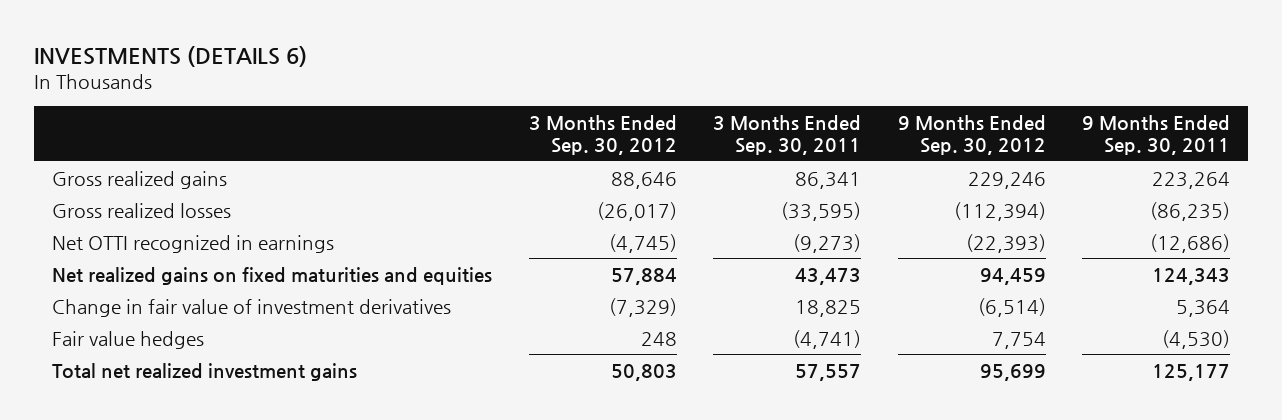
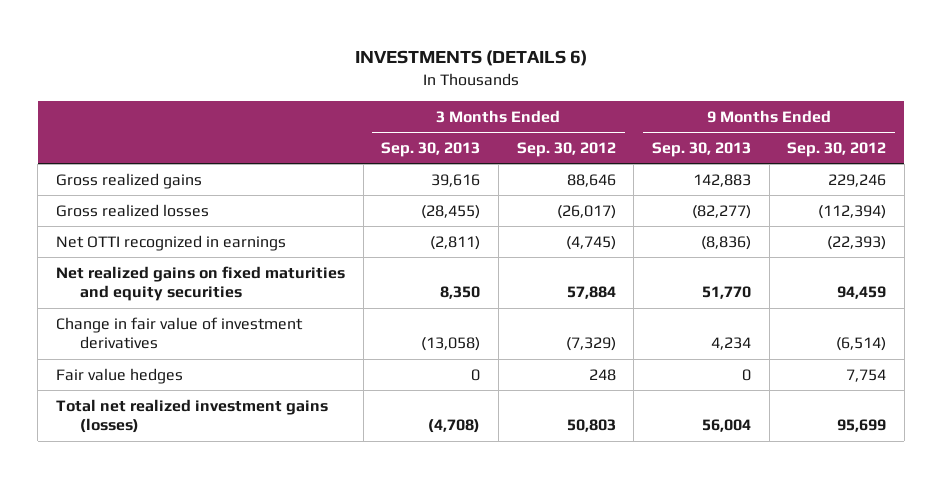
[713,114,862,155] 3 Months Ended Sep. 30, 2011 -> none
[1082,114,1231,155] 9 Months Ended Sep. 30, 2011 -> none
none -> [381,141,481,157] Sep. 30, 2013
none -> [651,141,751,157] Sep. 30, 2013
[52,266,493,285] Net realized gains on fixed maturities and equities -> [56,265,346,302] Net realized gains on fixed maturities and equity securities
[52,362,358,381] Total net realized investment gains -> [56,398,329,434] Total net realized investment gains (losses)

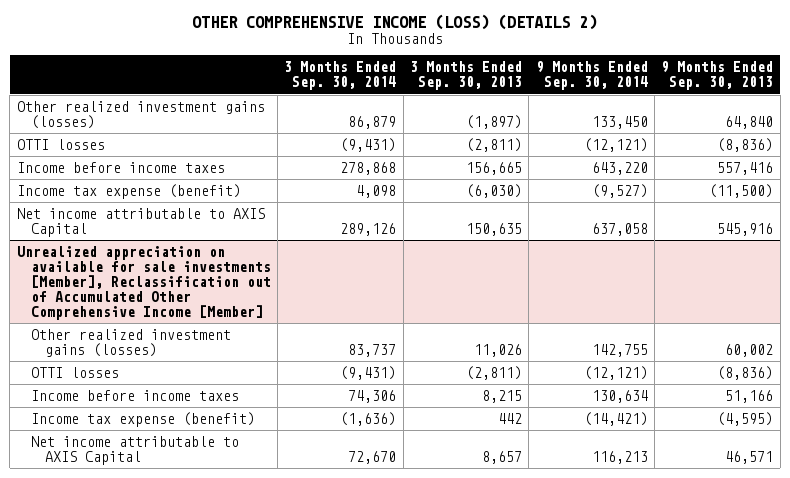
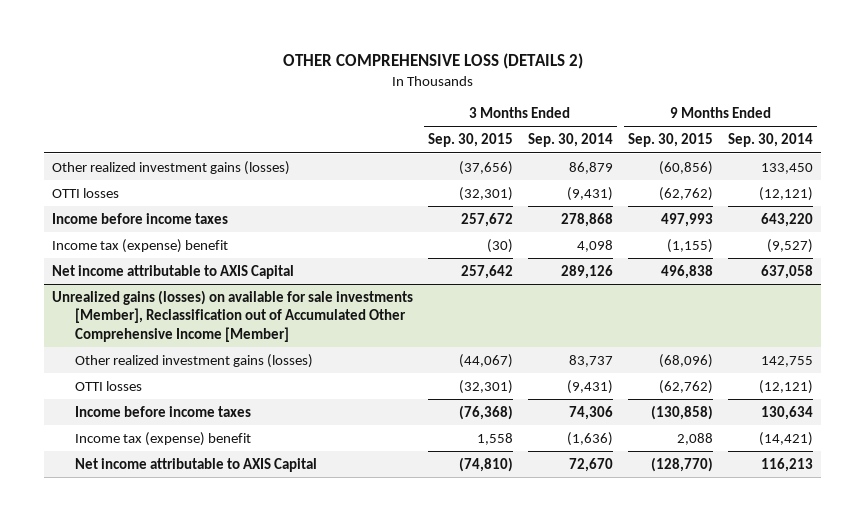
[191,13,597,30] OTHER COMPREHENSIVE INCOME (LOSS) (DETAILS 2) -> [282,53,583,70] OTHER COMPREHENSIVE LOSS (DETAILS 2)
[410,61,523,91] 3 Months Ended Sep. 30, 2013 -> none
[661,61,774,91] 9 Months Ended Sep. 30, 2013 -> none
none -> [427,133,513,148] Sep. 30, 2015
none -> [628,133,714,148] Sep. 30, 2015
[16,183,241,199] Income tax expense (benefit) -> [51,238,228,253] Income tax (expense) benefit
[16,245,271,320] Unrealized appreciation on available for sale investments [Member], Reclassification out of Accumulated Other Comprehensive Income [Member] -> [51,289,413,343] Unrealized gains (losses) on available for sale investments [Member], Reclassification out of Accumulated Other Comprehensive Income [Member]
[30,411,255,427] Income tax expense (benefit) -> [74,431,251,446] Income tax (expense) benefit

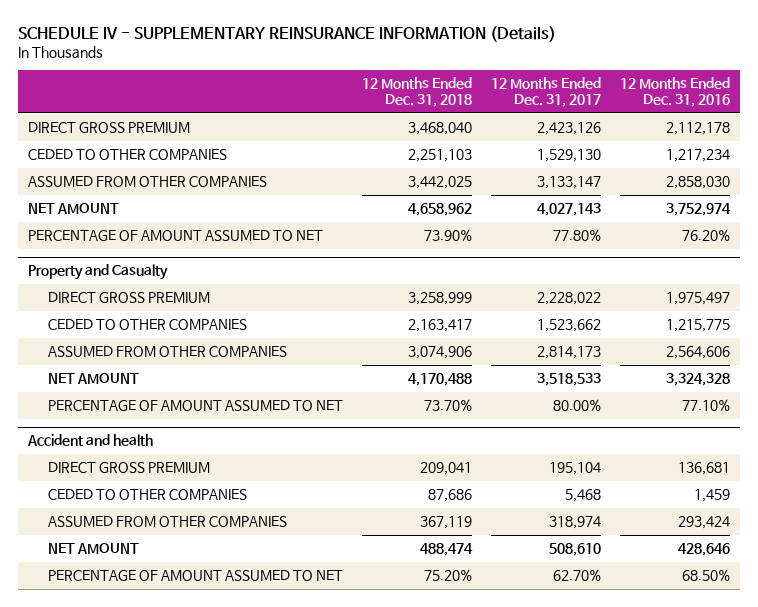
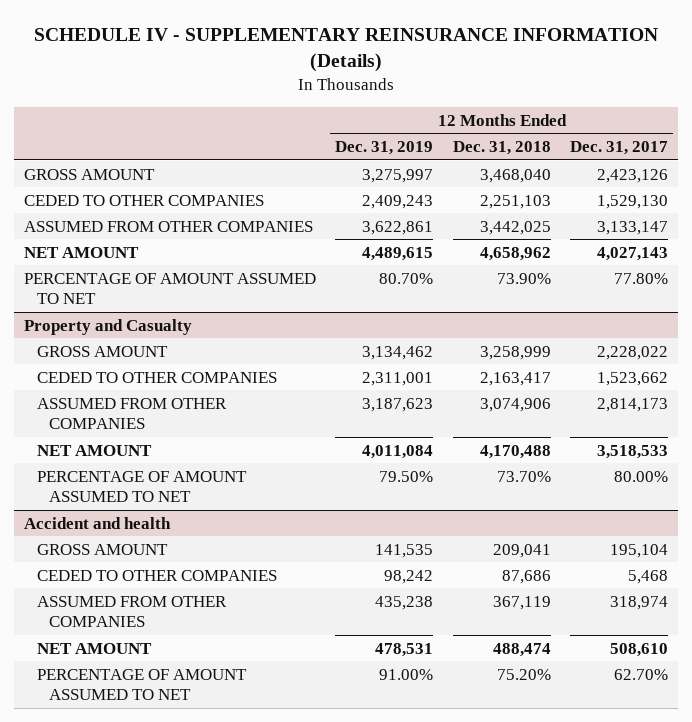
[620,77,731,108] 12 Months Ended Dec. 31, 2016 -> none
none -> [335,141,434,156] Dec. 31, 2019
[27,122,190,134] DIRECT GROSS PREMIUM -> [23,168,155,180] GROSS AMOUNT
[48,292,211,304] DIRECT GROSS PREMIUM -> [36,345,168,357] GROSS AMOUNT
[48,462,211,474] DIRECT GROSS PREMIUM -> [36,543,168,555] GROSS AMOUNT

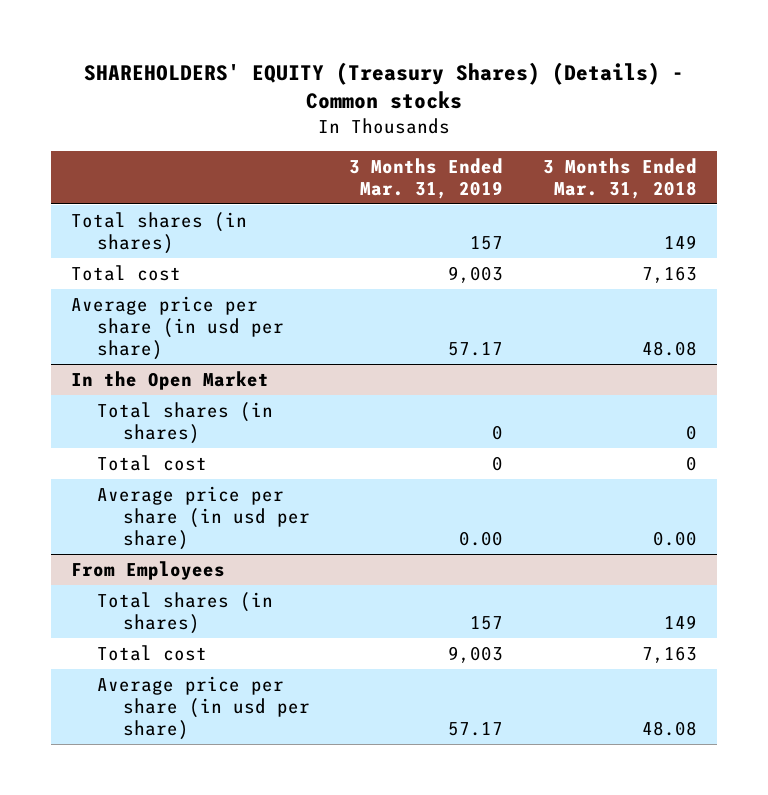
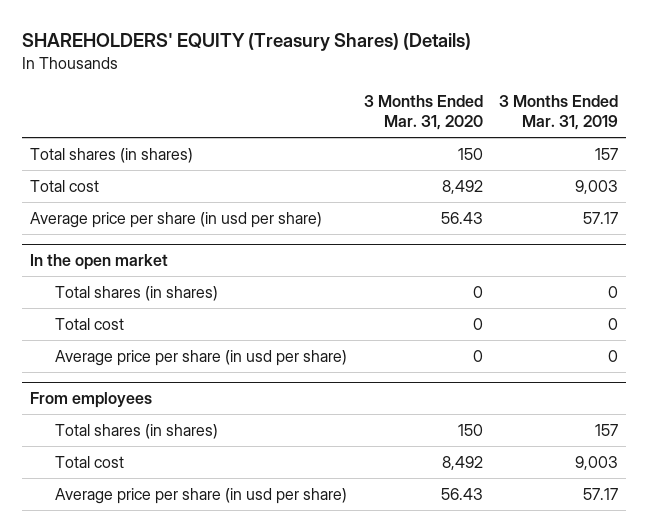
[84,61,685,110] SHAREHOLDERS' EQUITY (Treasury Shares) (Details) - Common stocks -> [22,33,472,52] SHAREHOLDERS' EQUITY (Treasury Shares) (Details)
[543,157,698,199] 3 Months Ended Mar. 31, 2018 -> none
none -> [363,94,483,131] 3 Months Ended Mar. 31, 2020
[71,370,270,390] In the Open Market -> [30,254,169,271] In the open market
[459,530,504,546] 0.00 -> [608,349,619,362] 0
[71,560,226,580] From Employees -> [30,392,153,409] From employees

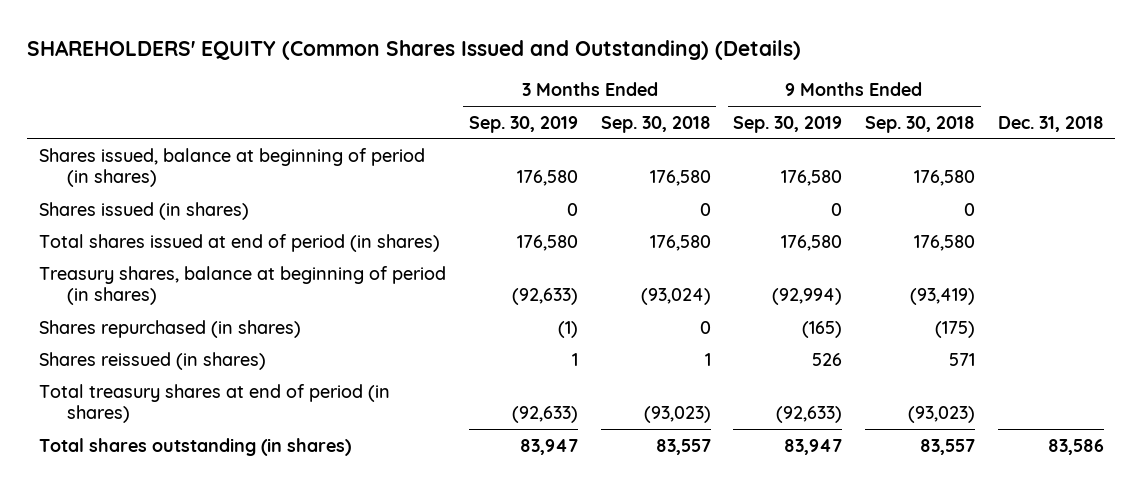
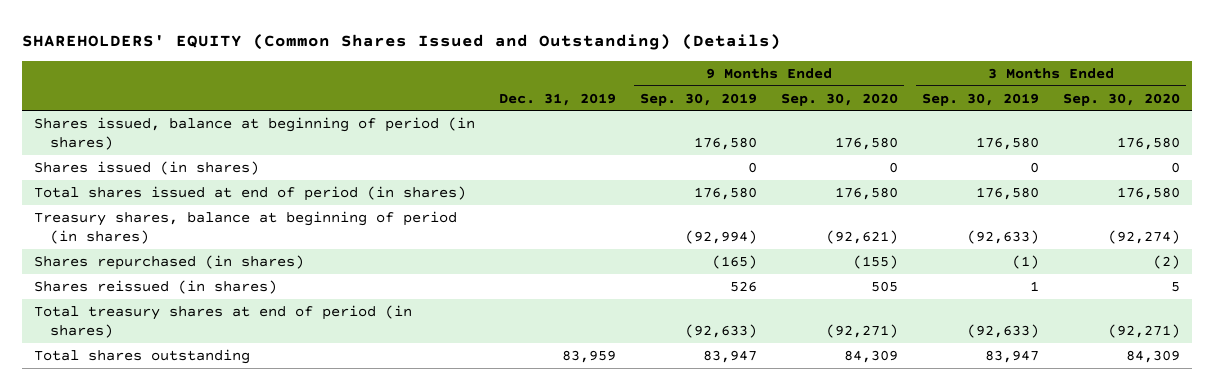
[600,115,711,133] Sep. 30, 2018 -> none
[865,115,976,133] Sep. 30, 2018 -> none
[997,115,1104,132] Dec. 31, 2018 -> none
none -> [498,92,616,106] Dec. 31, 2019
none -> [781,92,899,106] Sep. 30, 2020
none -> [1063,92,1181,106] Sep. 30, 2020
[38,437,351,456] Total shares outstanding (in shares) -> [33,348,250,364] Total shares outstanding

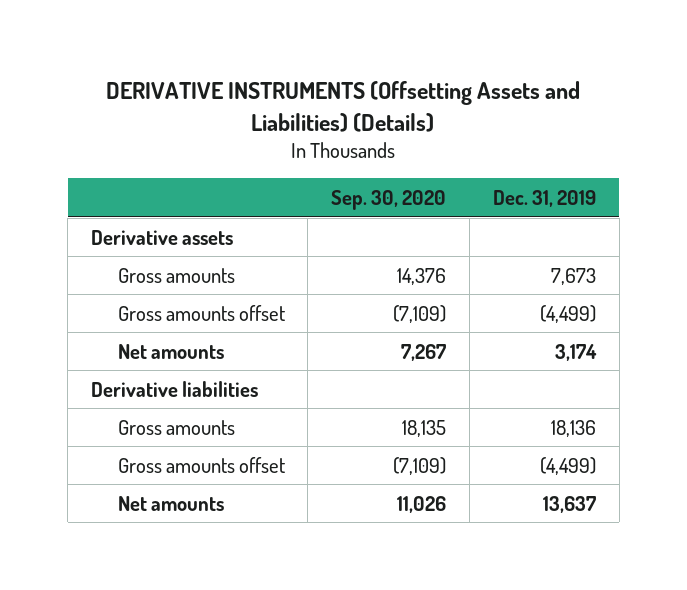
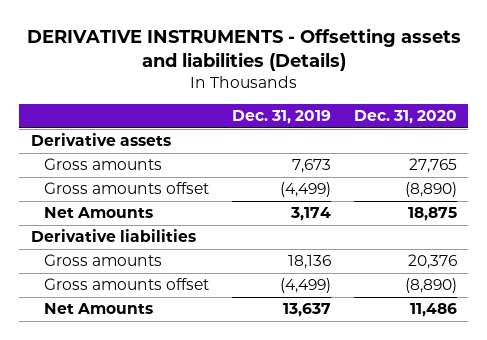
[106,81,581,132] DERIVATIVE INSTRUMENTS (Offsetting Assets and Liabilities) (Details) -> [26,28,461,72] DERIVATIVE INSTRUMENTS - Offsetting assets and liabilities (Details)
[331,189,447,210] Sep. 30, 2020 -> none
none -> [353,110,457,125] Dec. 31, 2020
[117,343,224,359] Net amounts -> [43,207,153,219] Net Amounts
[117,495,224,511] Net amounts -> [43,303,153,315] Net Amounts

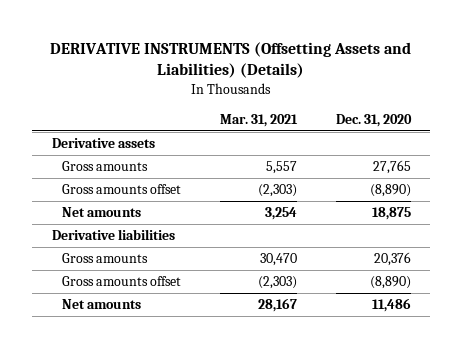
[26,28,461,72] DERIVATIVE INSTRUMENTS - Offsetting assets and liabilities (Details) -> [50,41,412,79] DERIVATIVE INSTRUMENTS (Offsetting Assets and Liabilities) (Details)
[231,110,331,125] Dec. 31, 2019 -> none
none -> [219,114,298,128] Mar. 31, 2021
[43,207,153,219] Net Amounts -> [62,207,142,218] Net amounts
[43,303,153,315] Net Amounts -> [62,299,142,310] Net amounts

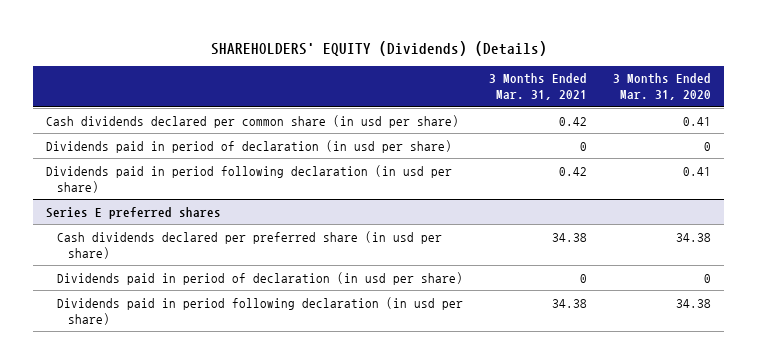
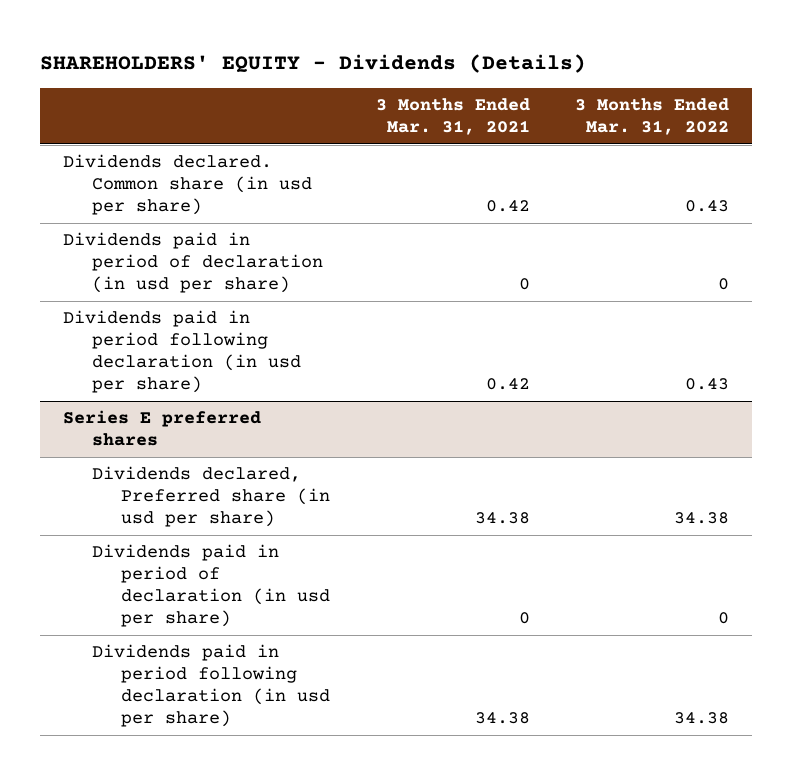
[210,40,547,56] SHAREHOLDERS' EQUITY (Dividends) (Details) -> [39,53,586,73] SHAREHOLDERS' EQUITY - Dividends (Details)
[612,73,711,101] 3 Months Ended Mar. 31, 2020 -> none
none -> [575,98,730,136] 3 Months Ended Mar. 31, 2022
[46,114,460,128] Cash dividends declared per common share (in usd per share) -> [62,154,312,216] Dividends declared. Common share (in usd per share)
[57,230,443,259] Cash dividends declared per preferred share (in usd per share) -> [91,466,331,528] Dividends declared, Preferred share (in usd per share)

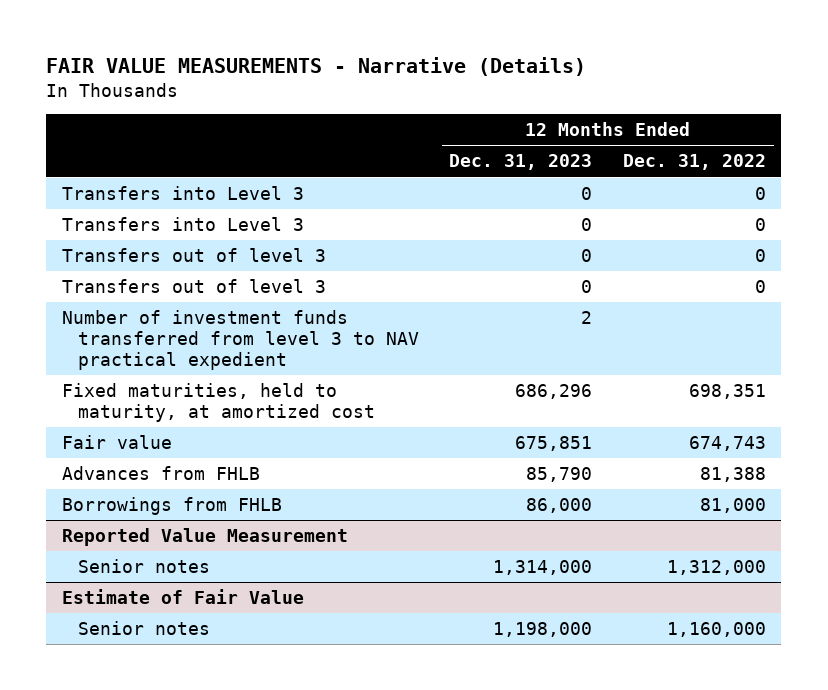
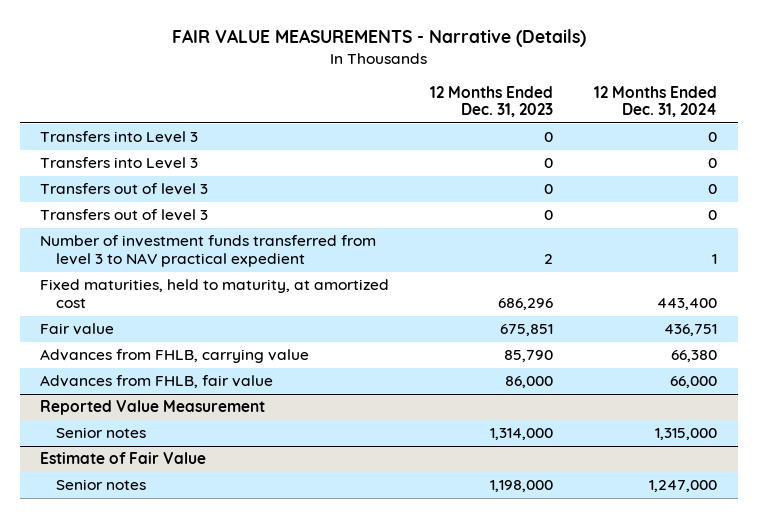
[623,154,767,171] Dec. 31, 2022 -> none
none -> [594,85,718,118] 12 Months Ended Dec. 31, 2024
[61,465,260,480] Advances from FHLB -> [40,349,310,364] Advances from FHLB, carrying value
[61,496,282,515] Borrowings from FHLB -> [40,375,274,389] Advances from FHLB, fair value

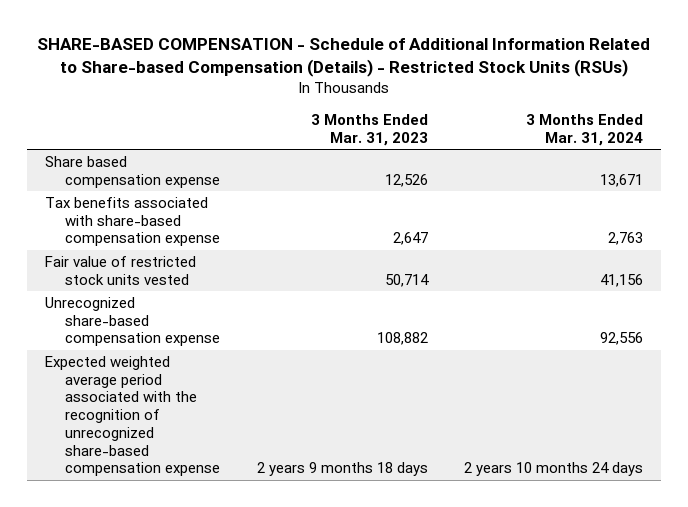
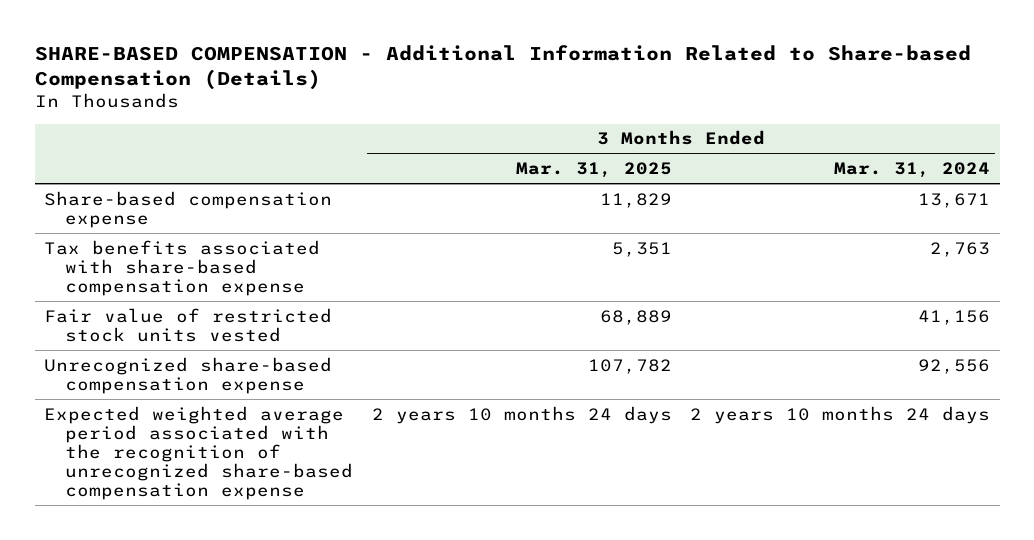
[36,38,650,78] SHARE-BASED COMPENSATION - Schedule of Additional Information Related to Share-based Compensation (Details) - Restricted Stock Units (RSUs) -> [34,45,971,91] SHARE-BASED COMPENSATION - Additional Information Related to Share-based Compensation (Details)
[310,114,428,146] 3 Months Ended Mar. 31, 2023 -> none
none -> [515,162,672,179] Mar. 31, 2025
[45,156,221,188] Share based compensation expense -> [44,190,333,228] Share-based compensation expense

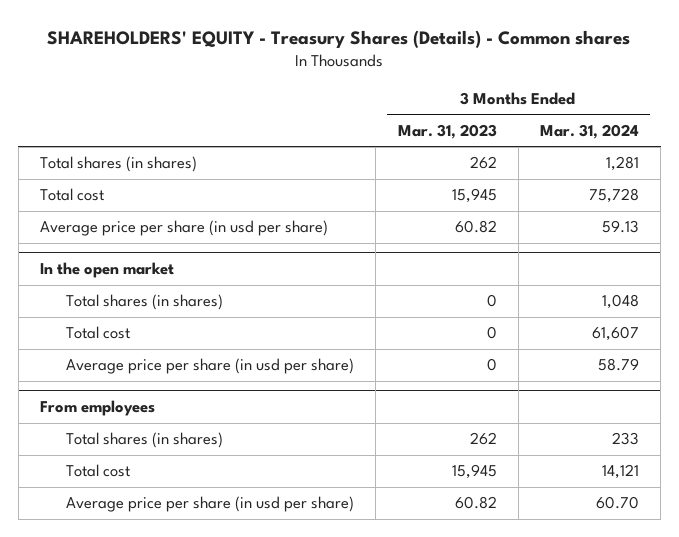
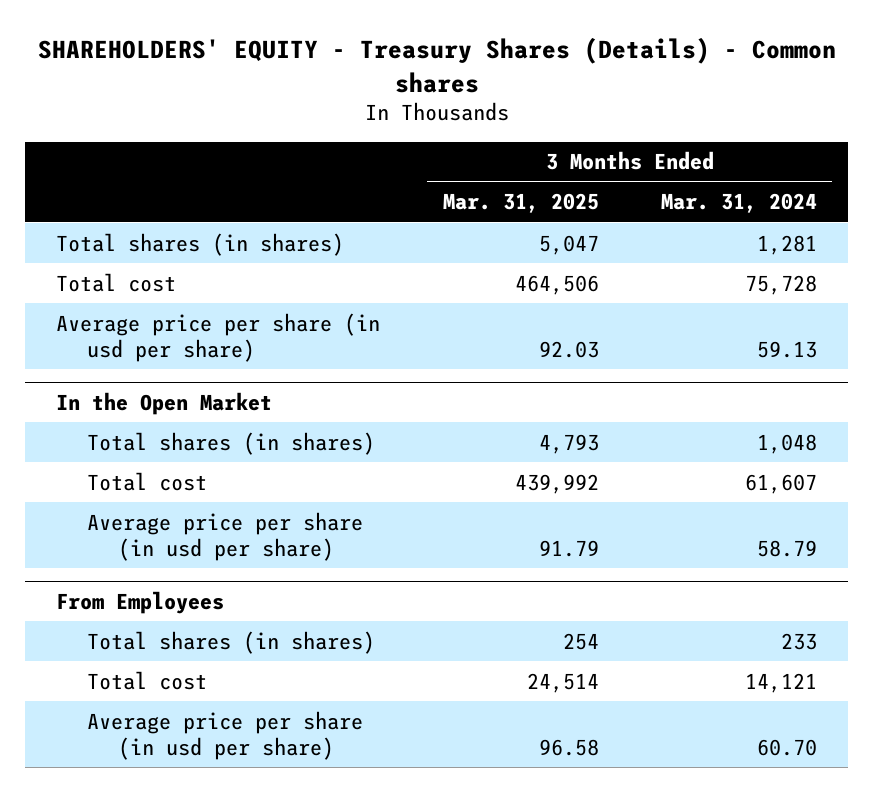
[397,123,497,139] Mar. 31, 2023 -> none
none -> [442,193,599,214] Mar. 31, 2025
[40,262,175,279] In the open market -> [56,391,273,415] In the Open Market
[40,400,156,417] From employees -> [56,590,225,614] From Employees

